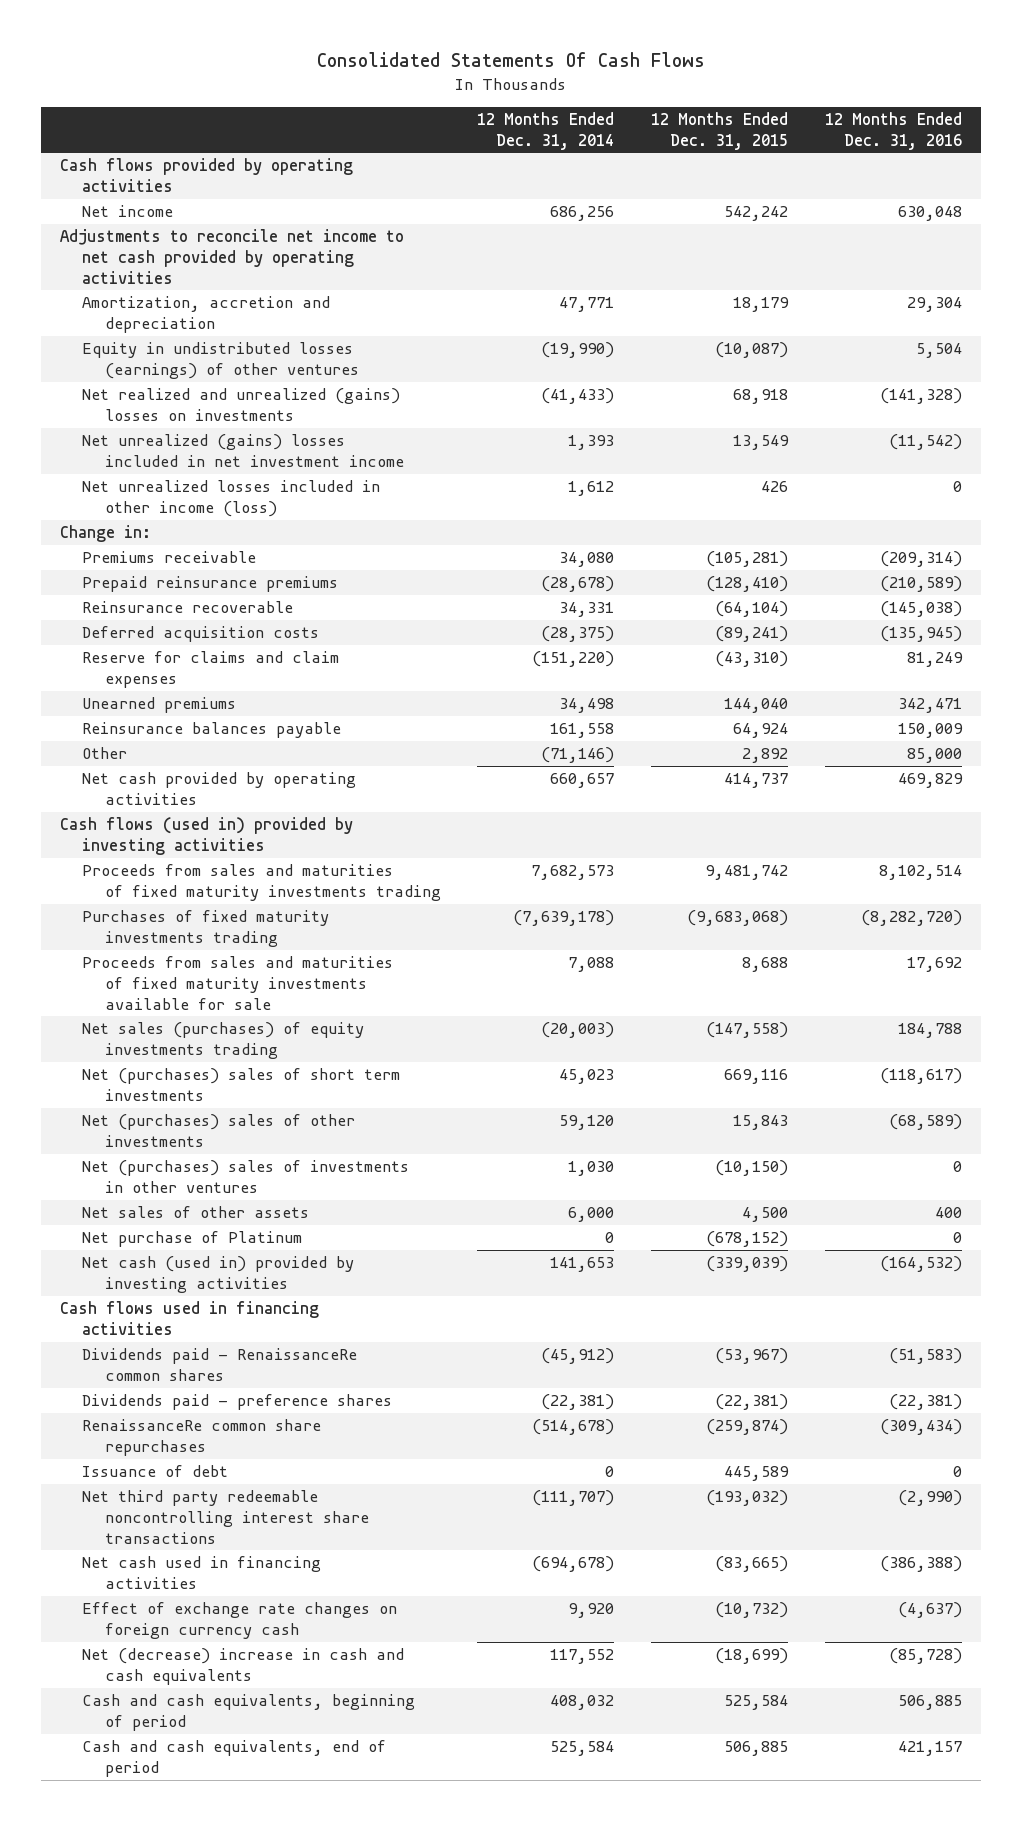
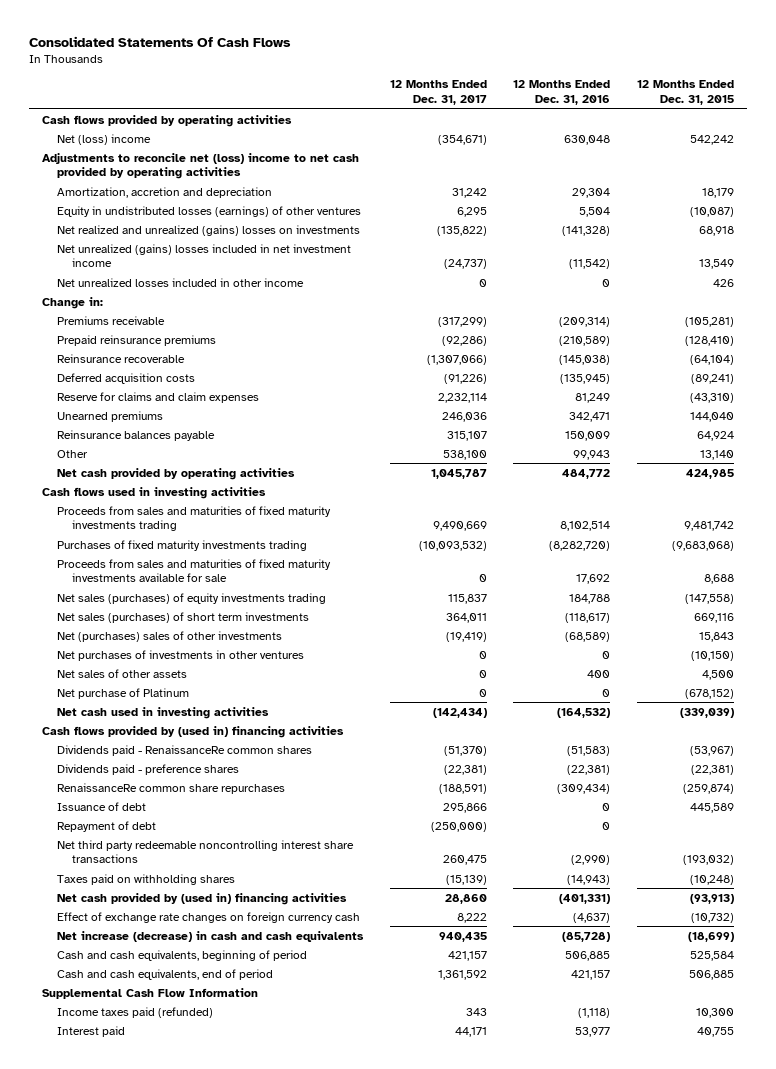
[477,111,615,150] 12 Months Ended Dec. 31, 2014 -> none
none -> [389,80,487,106] 12 Months Ended Dec. 31, 2017
[82,205,174,218] Net income -> [57,133,152,145] Net (loss) income
[59,229,404,284] Adjustments to reconcile net income to net cash provided by operating activities -> [42,152,360,180] Adjustments to reconcile net (loss) income to net cash provided by operating activities
[82,480,381,517] Net unrealized losses included in other income (loss) -> [57,277,305,287] Net unrealized losses included in other income
[742,748,789,764] 2,892 -> [700,449,735,460] 13,140
[907,748,963,764] 85,000 -> [573,449,611,460] 99,943
[724,773,789,789] 414,737 -> [686,468,735,479] 424,985
[898,773,964,789] 469,829 -> [562,468,611,479] 484,772
[59,817,353,855] Cash flows (used in) provided by investing activities -> [42,486,267,499] Cash flows used in investing activities
[82,1068,401,1101] Net (purchases) sales of short term investments -> [57,611,310,623] Net sales (purchases) of short term investments
[82,1160,410,1193] Net (purchases) sales of investments in other ventures -> [57,649,305,661] Net purchases of investments in other ventures
[82,1256,355,1293] Net cash (used in) provided by investing activities -> [57,706,270,719] Net cash used in investing activities
[59,1301,319,1335] Cash flows used in financing activities -> [42,725,345,738] Cash flows provided by (used in) financing activities
none -> [57,820,157,832] Repayment of debt
none -> [57,873,236,885] Taxes paid on withholding shares
[82,1556,322,1589] Net cash used in financing activities -> [57,892,348,905] Net cash provided by (used in) financing activities
[715,1556,789,1573] (83,665) -> [690,893,735,904] (93,913)
[880,1556,963,1573] (386,388) -> [559,893,611,904] (401,331)
[82,1648,405,1685] Net (decrease) increase in cash and cash equivalents -> [57,930,365,942] Net increase (decrease) in cash and cash equivalents
none -> [42,987,259,999] Supplemental Cash Flow Information
none -> [57,1006,214,1018] Income taxes paid (refunded)
none -> [57,1025,126,1037] Interest paid

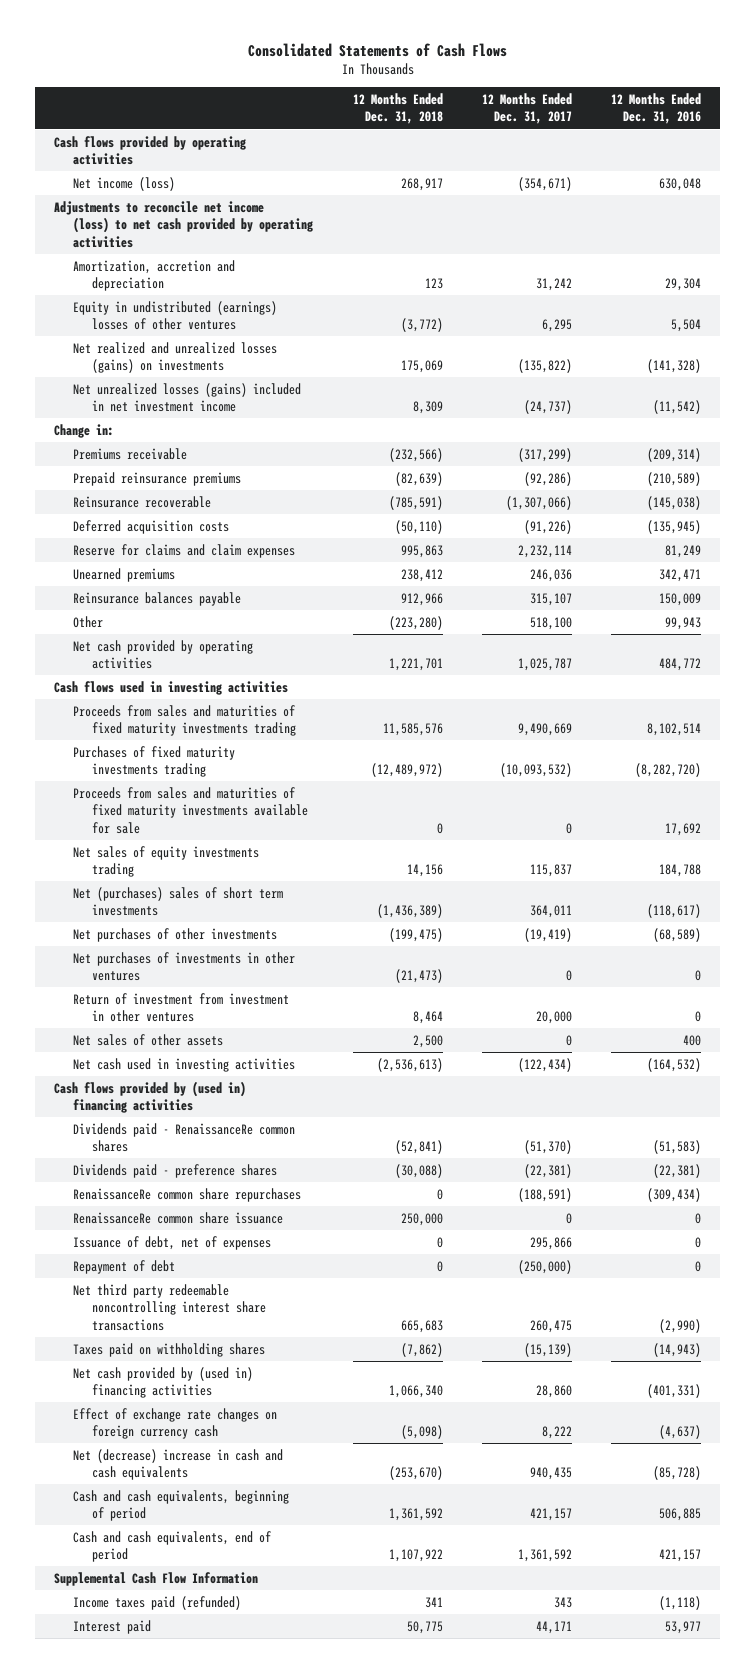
[28,36,291,48] Consolidated Statements Of Cash Flows -> [247,42,507,57] Consolidated Statements of Cash Flows
[637,80,735,106] 12 Months Ended Dec. 31, 2015 -> none
none -> [352,93,443,125] 12 Months Ended Dec. 31, 2018
[57,133,152,145] Net (loss) income -> [73,176,176,191] Net income (loss)
[42,152,360,180] Adjustments to reconcile net (loss) income to net cash provided by operating activities -> [54,200,314,248] Adjustments to reconcile net income (loss) to net cash provided by operating activities
[57,277,305,287] Net unrealized losses included in other income -> none
[57,205,362,217] Equity in undistributed losses (earnings) of other ventures -> [73,300,278,331] Equity in undistributed (earnings) losses of other ventures
[57,224,361,236] Net realized and unrealized (gains) losses on investments -> [73,341,278,374] Net realized and unrealized losses (gains) on investments
[57,243,352,268] Net unrealized (gains) losses included in net investment income -> [73,382,302,413] Net unrealized losses (gains) included in net investment income
[442,449,487,460] 538,100 -> [529,616,572,630] 518,100
[430,468,487,479] 1,045,787 -> [517,658,572,672] 1,025,787
[57,592,327,604] Net sales (purchases) of equity investments trading -> [73,845,260,878] Net sales of equity investments trading
[57,611,310,623] Net sales (purchases) of short term investments -> [73,886,284,917] Net (purchases) sales of short term investments
[57,630,283,642] Net (purchases) sales of other investments -> [73,927,278,942] Net purchases of other investments
none -> [73,992,290,1023] Return of investment from investment in other ventures
[57,687,190,699] Net purchase of Platinum -> none
[432,707,487,718] (142,434) -> [517,1057,572,1072] (122,434)
none -> [73,1211,284,1224] RenaissanceRe common share issuance
[57,801,147,811] Issuance of debt -> [73,1235,272,1250] Issuance of debt, net of expenses
[57,930,365,942] Net increase (decrease) in cash and cash equivalents -> [73,1448,284,1481] Net (decrease) increase in cash and cash equivalents

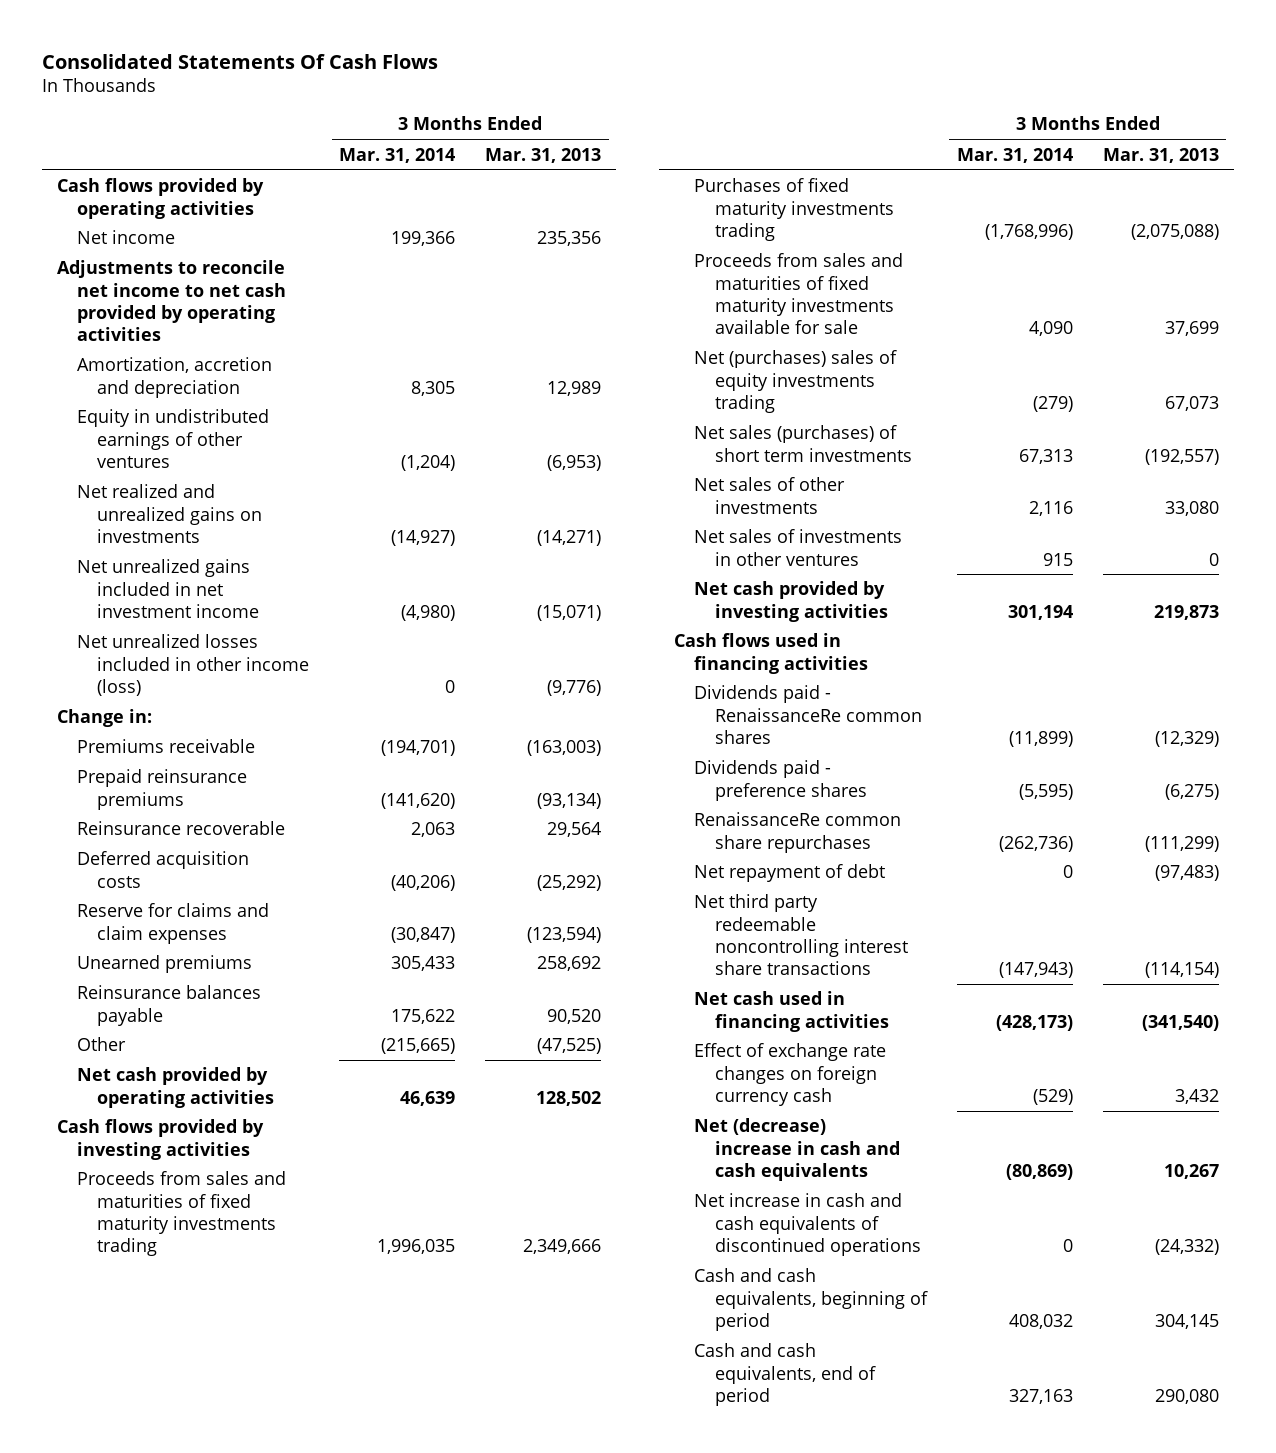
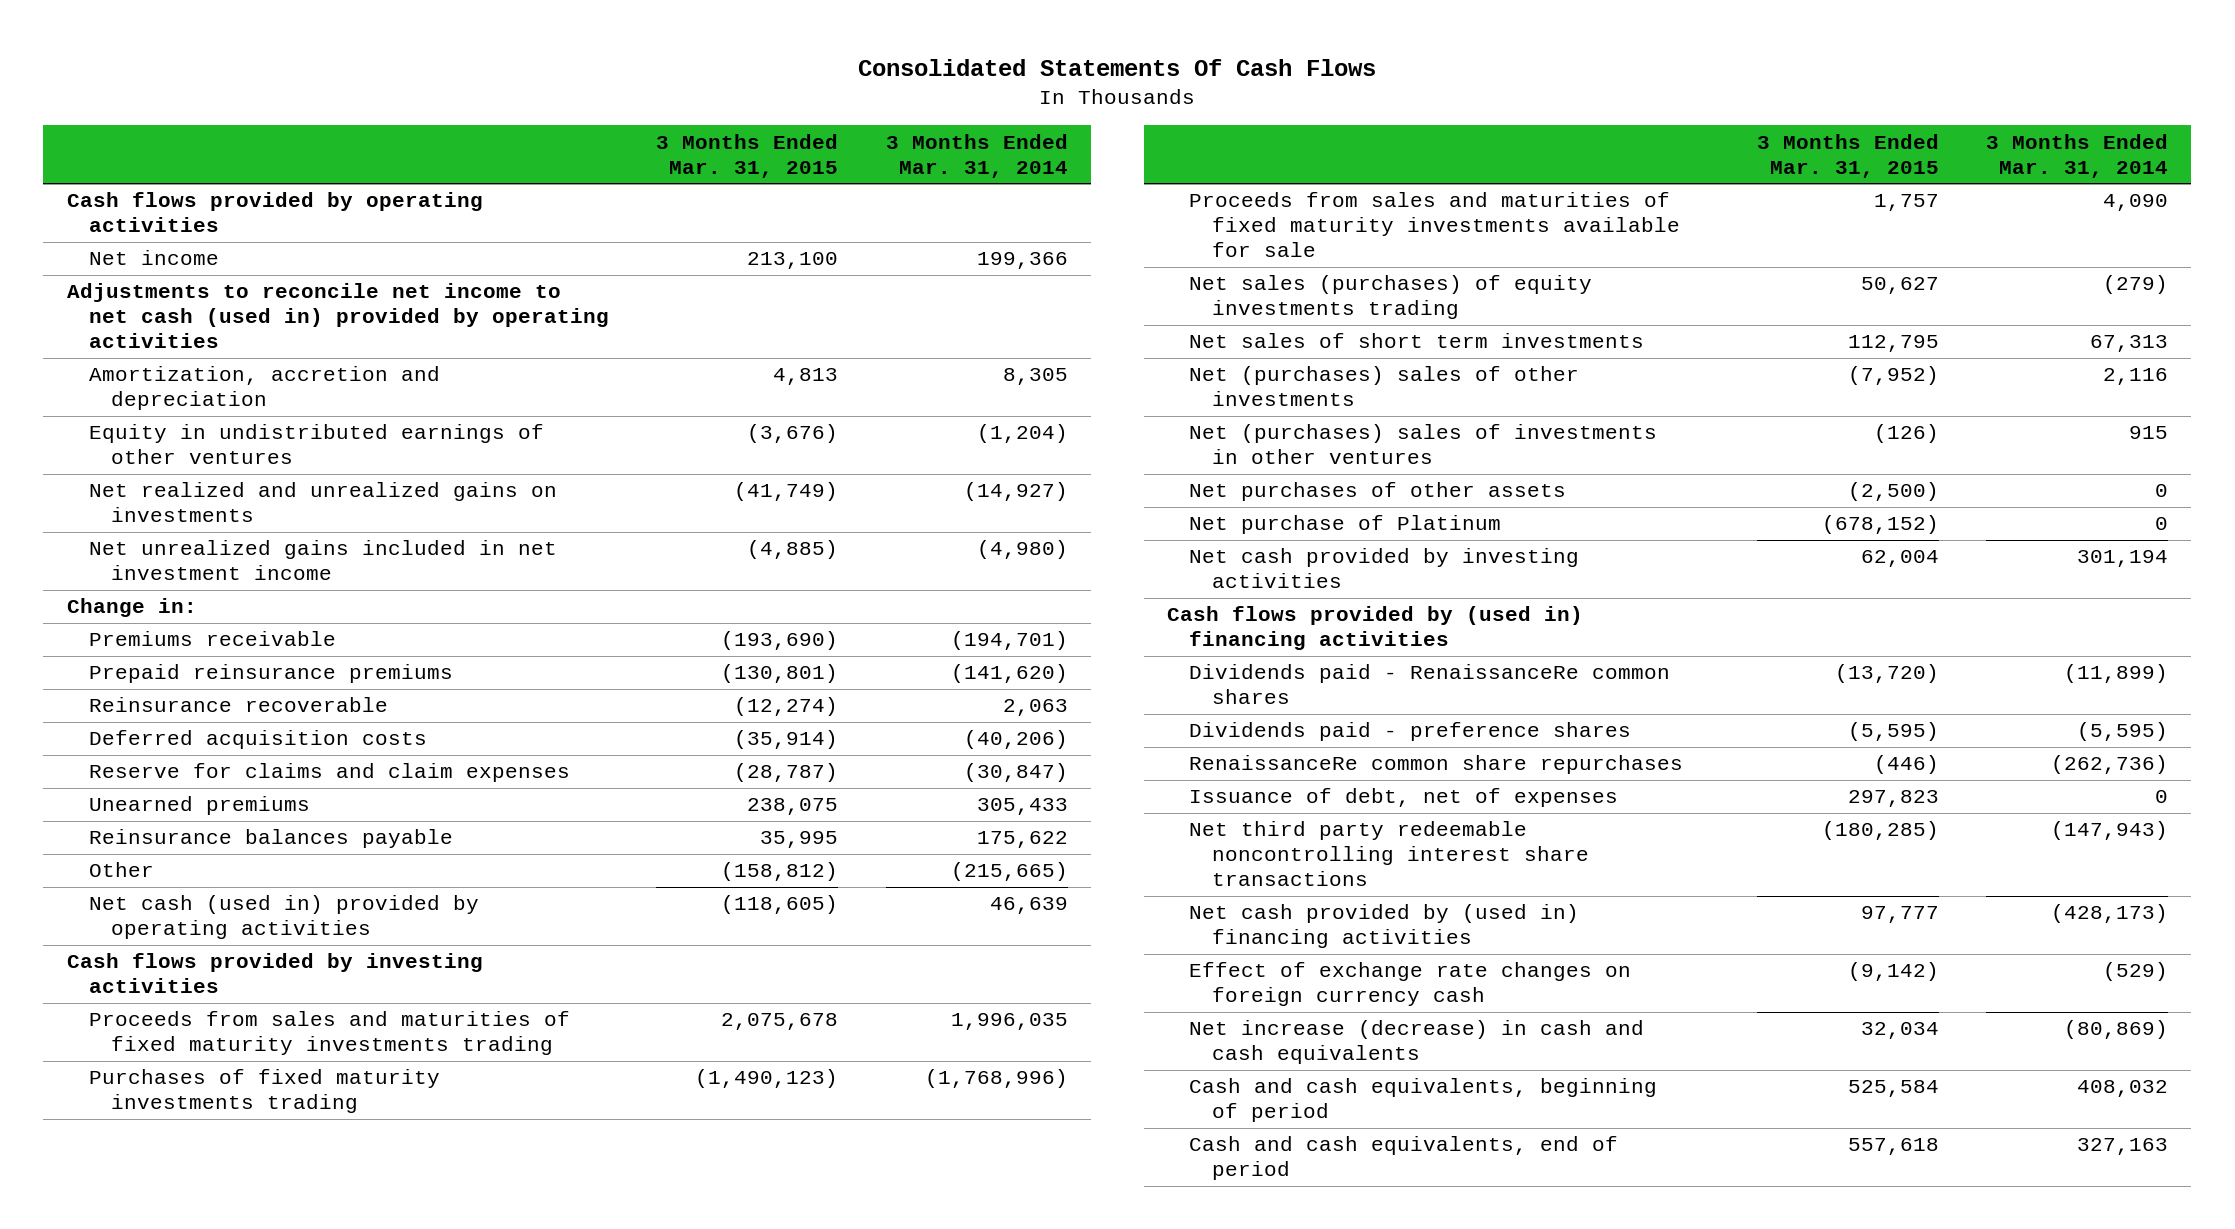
[485,147,602,163] Mar. 31, 2013 -> none
none -> [656,133,839,178] 3 Months Ended Mar. 31, 2015
[56,260,286,342] Adjustments to reconcile net income to net cash provided by operating activities -> [67,283,610,349] Adjustments to reconcile net income to net cash (used in) provided by operating activities
[76,634,310,696] Net unrealized losses included in other income (loss) -> none
[76,1067,275,1108] Net cash provided by operating activities -> [89,895,480,940] Net cash (used in) provided by operating activities
[694,350,898,413] Net (purchases) sales of equity investments trading -> [1189,275,1593,320] Net sales (purchases) of equity investments trading
[694,425,912,462] Net sales (purchases) of short term investments -> [1189,333,1645,349] Net sales of short term investments
[694,477,846,514] Net sales of other investments -> [1189,366,1580,407] Net (purchases) sales of other investments
[694,529,903,566] Net sales of investments in other ventures -> [1189,424,1658,465] Net (purchases) sales of investments in other ventures
none -> [1189,482,1567,502] Net purchases of other assets
none -> [1189,515,1502,535] Net purchase of Platinum
[674,633,869,674] Cash flows used in financing activities -> [1167,606,1584,651] Cash flows provided by (used in) financing activities
[694,864,886,883] Net repayment of debt -> [1189,788,1619,808] Issuance of debt, net of expenses
[694,991,889,1032] Net cash used in financing activities -> [1189,904,1580,949] Net cash provided by (used in) financing activities
[694,1193,921,1256] Net increase in cash and cash equivalents of discontinued operations -> none
[694,1118,900,1181] Net (decrease) increase in cash and cash equivalents -> [1189,1020,1645,1065] Net increase (decrease) in cash and cash equivalents

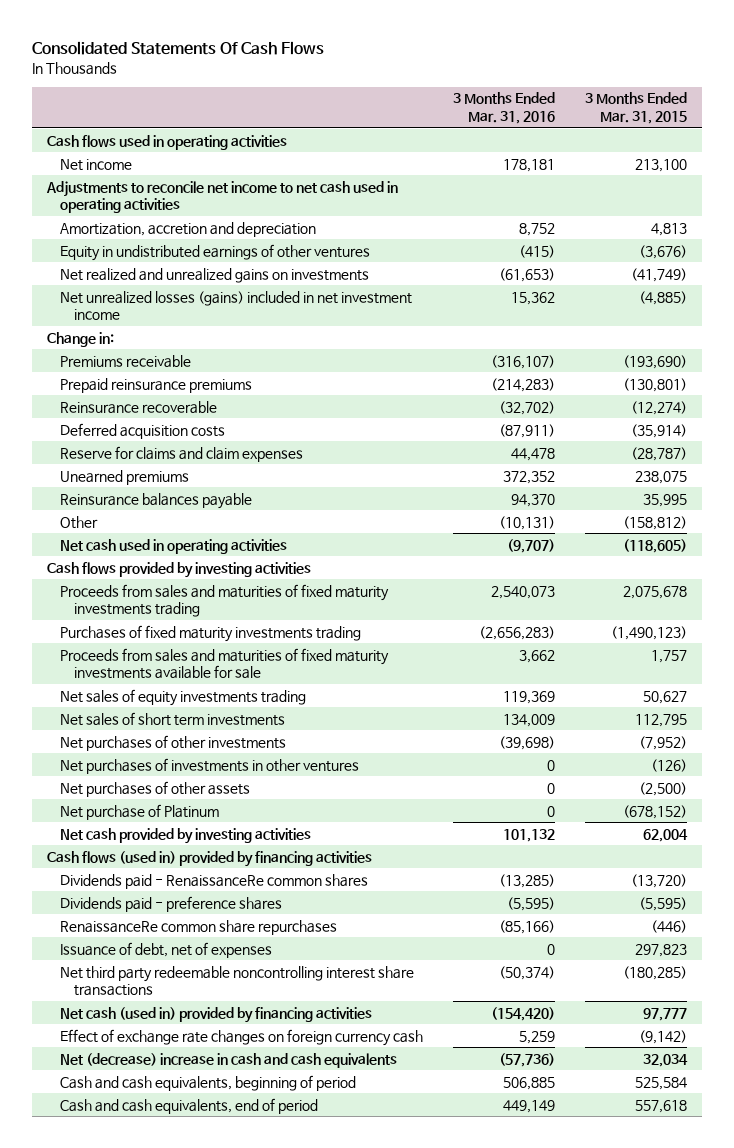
[885,133,1068,178] 3 Months Ended Mar. 31, 2014 -> none
none -> [453,92,556,125] 3 Months Ended Mar. 31, 2016
[67,192,484,233] Cash flows provided by operating activities -> [46,134,287,150] Cash flows used in operating activities
[67,283,610,349] Adjustments to reconcile net income to net cash (used in) provided by operating activities -> [45,180,398,214] Adjustments to reconcile net income to net cash used in operating activities
[89,540,558,581] Net unrealized gains included in net investment income -> [60,290,413,321] Net unrealized losses (gains) included in net investment income
[89,895,480,940] Net cash (used in) provided by operating activities -> [60,538,288,554] Net cash used in operating activities
[1189,275,1593,320] Net sales (purchases) of equity investments trading -> [60,688,307,706] Net sales of equity investments trading
[1189,366,1580,407] Net (purchases) sales of other investments -> [60,734,287,751] Net purchases of other investments
[1189,424,1658,465] Net (purchases) sales of investments in other ventures -> [60,757,360,774] Net purchases of investments in other ventures
[1167,606,1584,651] Cash flows provided by (used in) financing activities -> [46,850,372,867] Cash flows (used in) provided by financing activities
[1189,904,1580,949] Net cash provided by (used in) financing activities -> [60,1006,373,1023] Net cash (used in) provided by financing activities
[1189,1020,1645,1065] Net increase (decrease) in cash and cash equivalents -> [60,1052,398,1068] Net (decrease) increase in cash and cash equivalents

